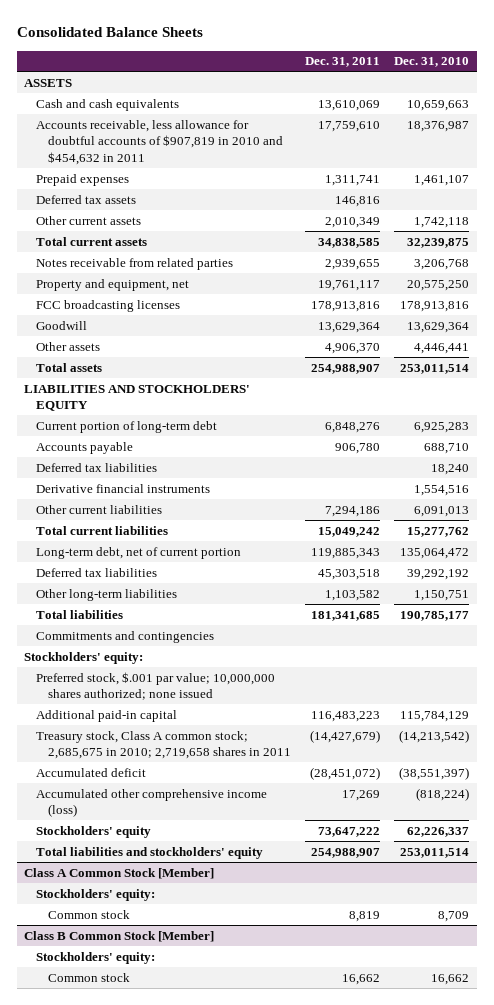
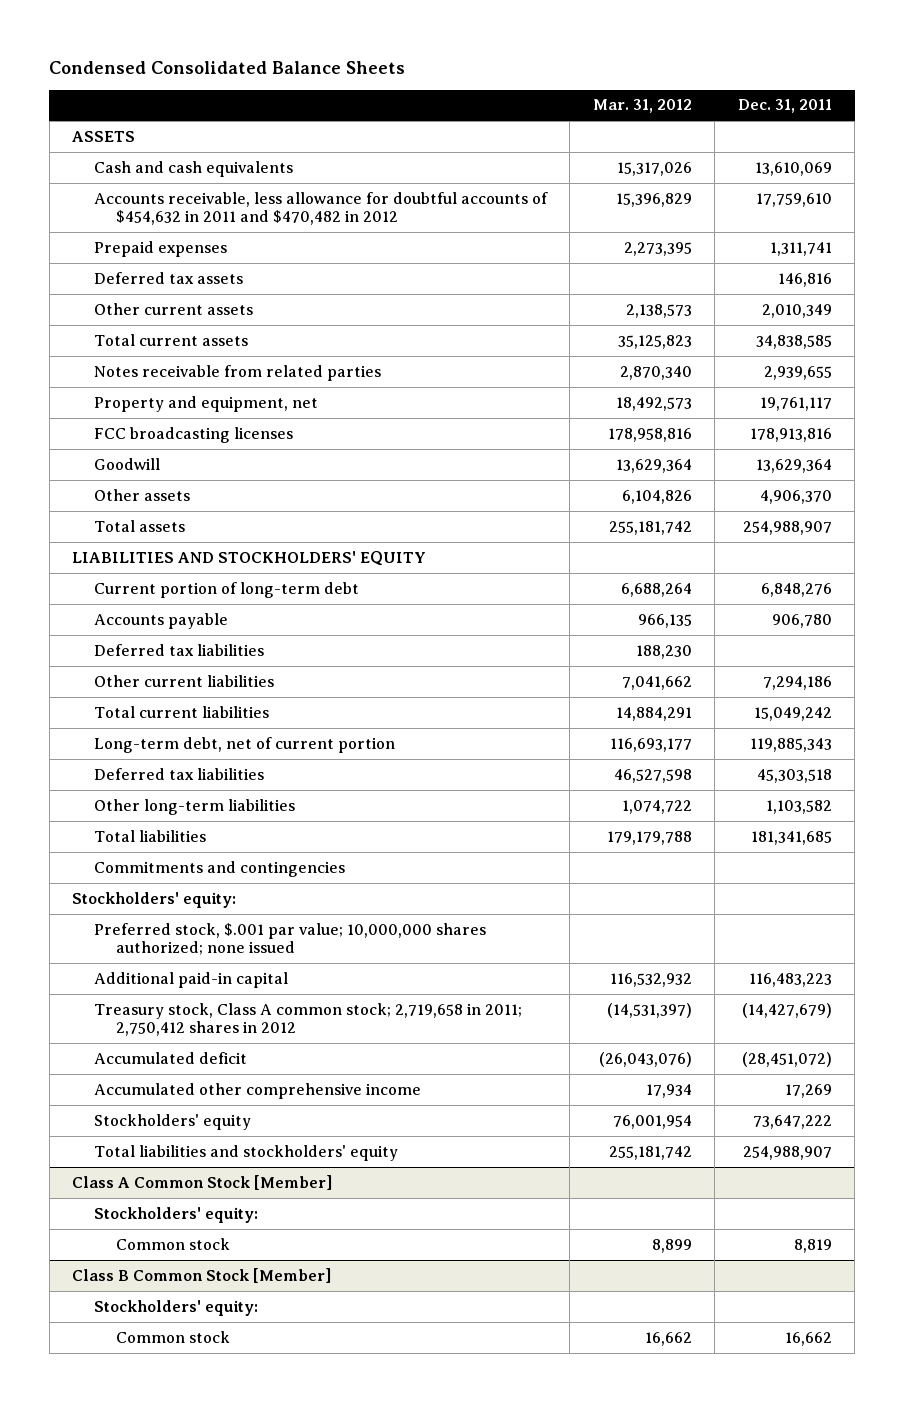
[17,27,204,38] Consolidated Balance Sheets -> [49,60,406,74] Condensed Consolidated Balance Sheets
[394,57,470,68] Dec. 31, 2010 -> none
none -> [592,99,692,114] Mar. 31, 2012
[35,119,283,165] Accounts receivable, less allowance for doubtful accounts of $907,819 in 2010 and $454,632 in 2011 -> [93,191,548,226] Accounts receivable, less allowance for doubtful accounts of $454,632 in 2011 and $470,482 in 2012
[35,483,210,493] Derivative financial instruments -> none
[35,730,291,760] Treasury stock, Class A common stock; 2,685,675 in 2010; 2,719,658 shares in 2011 -> [93,1002,522,1037] Treasury stock, Class A common stock; 2,719,658 in 2011; 2,750,412 shares in 2012
[35,788,267,818] Accumulated other comprehensive income (loss) -> [93,1082,421,1099] Accumulated other comprehensive income

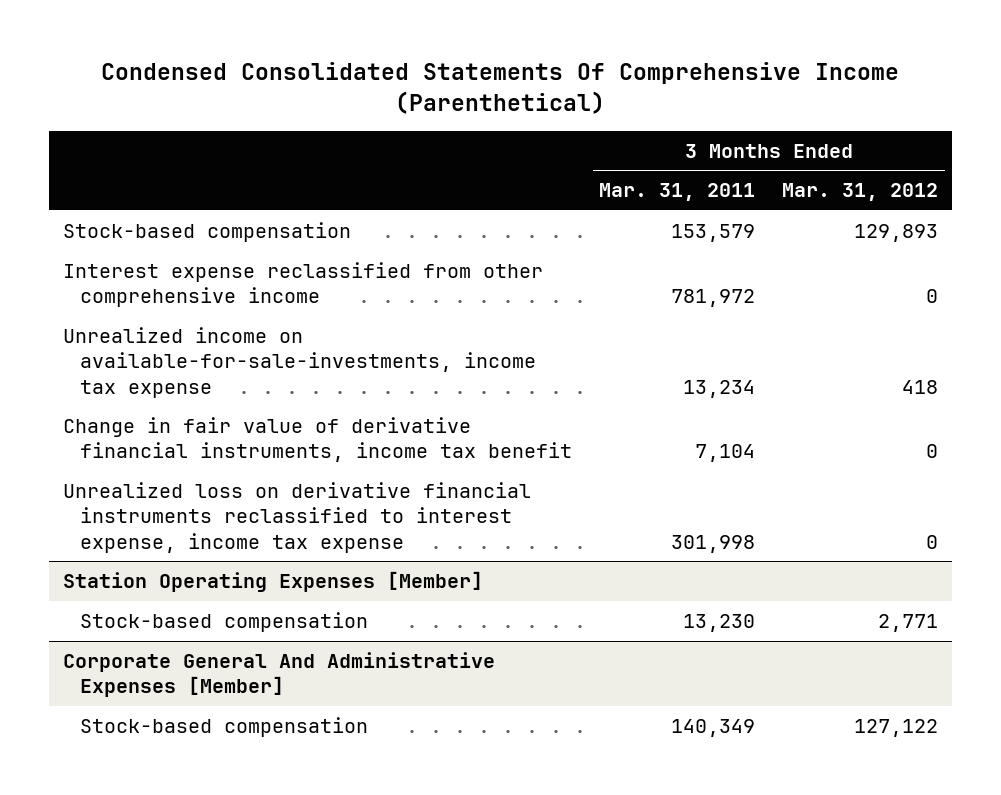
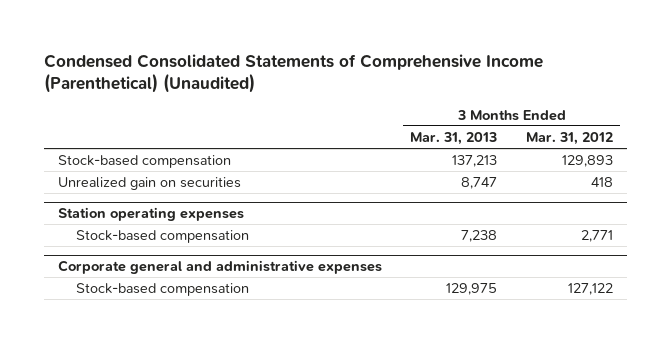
[101,61,900,114] Condensed Consolidated Statements Of Comprehensive Income (Parenthetical) -> [43,53,543,94] Condensed Consolidated Statements of Comprehensive Income (Parenthetical) (Unaudited)
[599,183,756,202] Mar. 31, 2011 -> none
none -> [410,132,498,146] Mar. 31, 2013
[62,262,543,308] Interest expense reclassified from other comprehensive income -> none
[62,417,573,463] Change in fair value of derivative financial instruments, income tax benefit -> none
[62,482,531,553] Unrealized loss on derivative financial instruments reclassified to interest expense, income tax expense -> none
[62,327,537,398] Unrealized income on available-for-sale-investments, income tax expense -> [58,177,242,191] Unrealized gain on securities
[62,571,483,593] Station Operating Expenses [Member] -> [58,207,245,222] Station operating expenses
[62,652,495,698] Corporate General And Administrative Expenses [Member] -> [58,260,383,275] Corporate general and administrative expenses

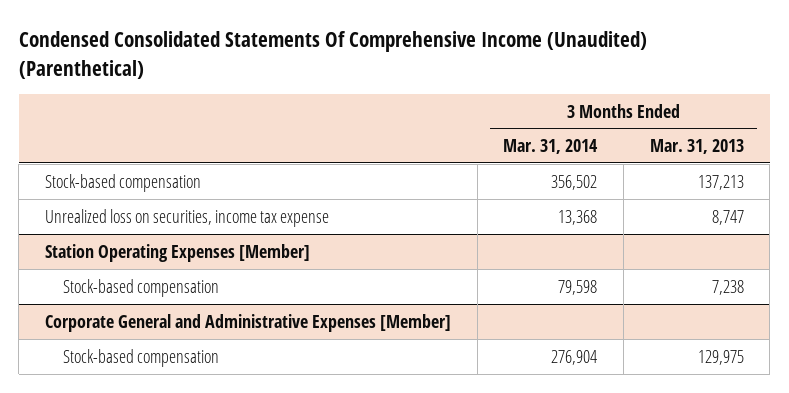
[43,53,543,94] Condensed Consolidated Statements of Comprehensive Income (Parenthetical) (Unaudited) -> [18,31,647,79] Condensed Consolidated Statements Of Comprehensive Income (Unaudited) (Parenthetical)
[525,132,613,146] Mar. 31, 2012 -> none
none -> [503,139,599,155] Mar. 31, 2014
[58,177,242,191] Unrealized gain on securities -> [45,208,330,227] Unrealized loss on securities, income tax expense
[58,207,245,222] Station operating expenses -> [45,243,311,262] Station Operating Expenses [Member]
[58,260,383,275] Corporate general and administrative expenses -> [45,313,452,332] Corporate General and Administrative Expenses [Member]

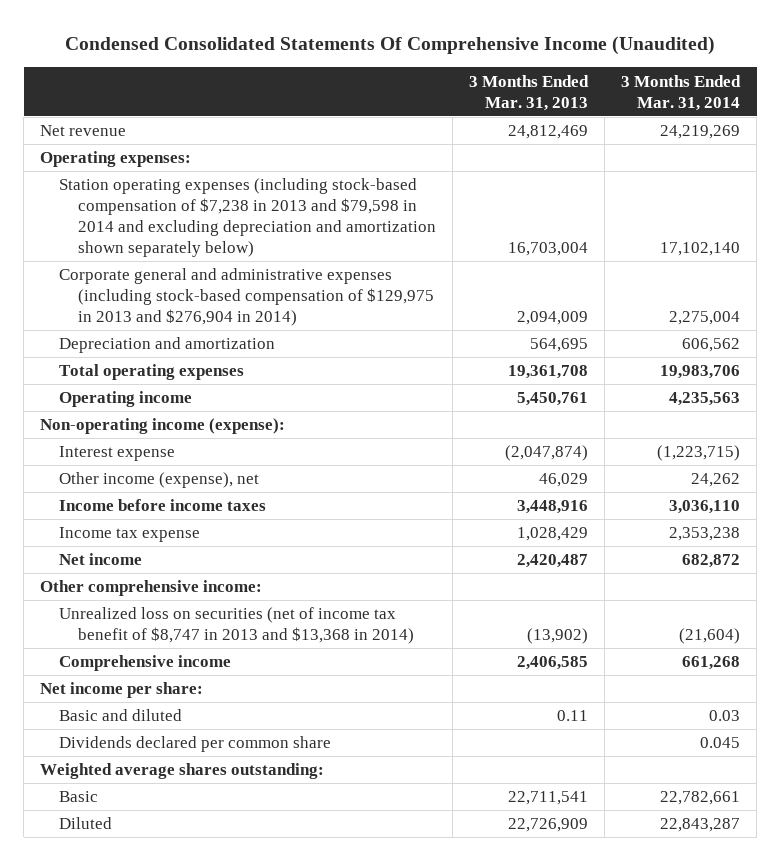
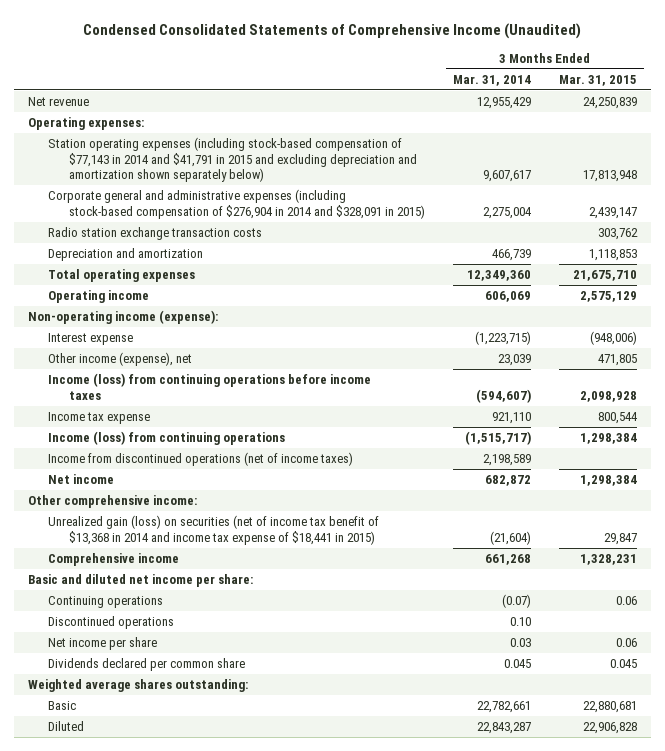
[65,36,716,56] Condensed Consolidated Statements Of Comprehensive Income (Unaudited) -> [83,22,582,39] Condensed Consolidated Statements of Comprehensive Income (Unaudited)
[468,74,589,111] 3 Months Ended Mar. 31, 2013 -> none
none -> [558,74,637,86] Mar. 31, 2015
[660,125,741,140] 24,219,269 -> [476,97,531,110] 12,955,429
[58,178,436,258] Station operating expenses (including stock-based compensation of $7,238 in 2013 and $79,598 in 2014 and excluding depreciation and amortization shown separately below) -> [48,137,417,183] Station operating expenses (including stock-based compensation of $77,143 in 2014 and $41,791 in 2015 and excluding depreciation and amortization shown separately below)
[660,242,741,257] 17,102,140 -> [482,170,531,183] 9,607,617
[58,268,434,327] Corporate general and administrative expenses (including stock-based compensation of $129,975 in 2013 and $276,904 in 2014) -> [48,189,425,219] Corporate general and administrative expenses (including stock-based compensation of $276,904 in 2014 and $328,091 in 2015)
none -> [48,227,263,241] Radio station exchange transaction costs
[682,338,741,353] 606,562 -> [491,249,531,262] 466,739
[660,365,741,380] 19,983,706 -> [466,270,531,282] 12,349,360
[669,392,741,407] 4,235,563 -> [484,291,531,303] 606,069
[58,499,266,512] Income before income taxes -> none
[691,473,741,488] 24,262 -> [497,354,531,367] 23,039
none -> [48,373,372,400] Income (loss) from continuing operations before income taxes
[669,527,741,542] 2,353,238 -> [491,412,531,425] 921,110
none -> [48,431,286,446] Income (loss) from continuing operations
none -> [48,452,354,467] Income from discontinued operations (net of income taxes)
[58,607,414,645] Unrealized loss on securities (net of income tax benefit of $8,747 in 2013 and $13,368 in 2014) -> [48,515,380,545] Unrealized gain (loss) on securities (net of income tax benefit of $13,368 in 2014 and income tax expense of $18,441 in 2015)
[40,682,204,699] Net income per share: -> [28,574,254,588] Basic and diluted net income per share:
none -> [48,596,164,609] Continuing operations
none -> [48,616,175,630] Discontinued operations
[58,709,182,722] Basic and diluted -> [48,637,158,651] Net income per share

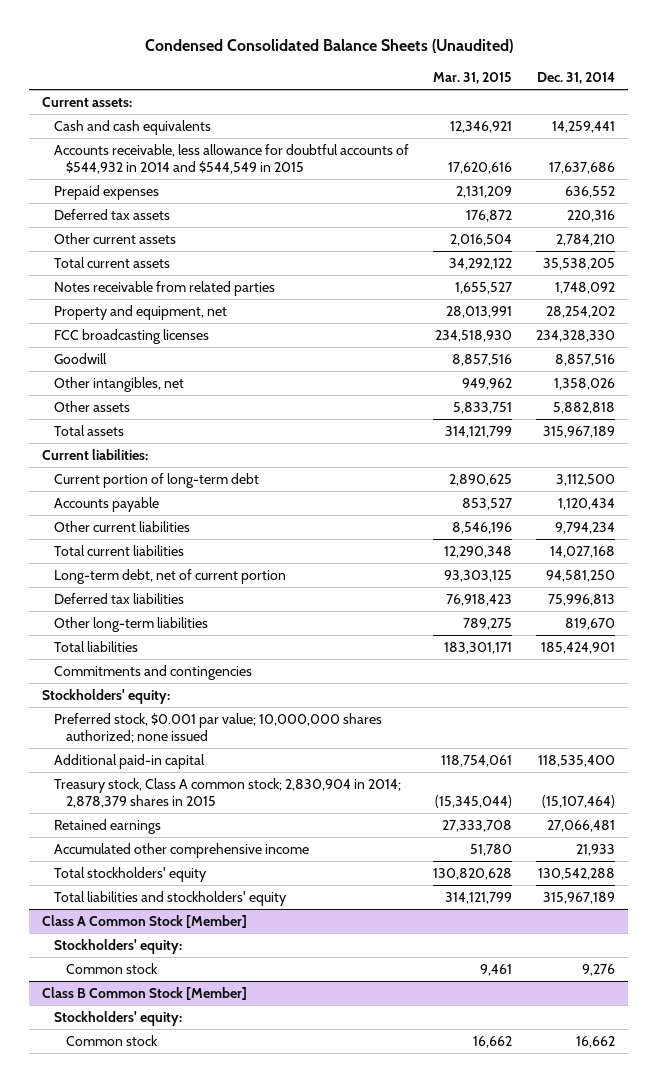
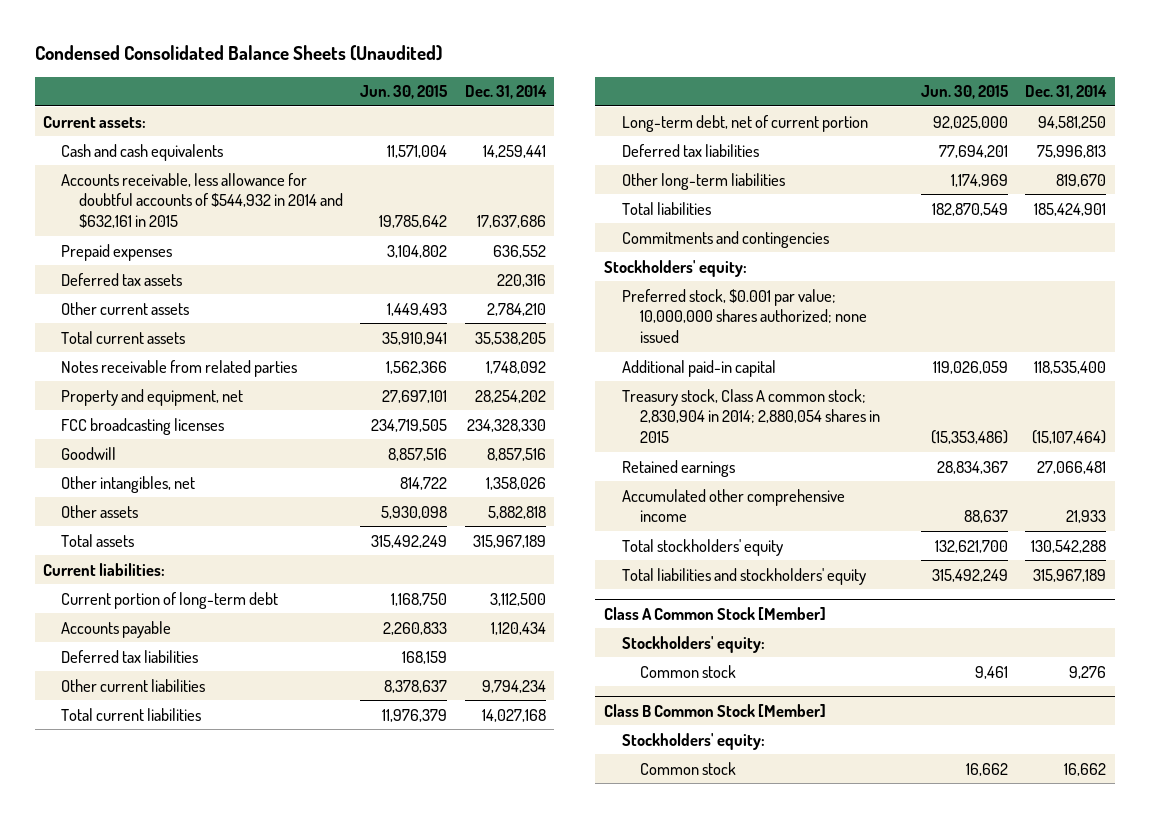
[432,72,512,85] Mar. 31, 2015 -> none
none -> [360,85,449,100] Jun. 30, 2015
[53,143,409,174] Accounts receivable, less allowance for doubtful accounts of $544,932 in 2014 and $544,549 in 2015 -> [61,172,344,229] Accounts receivable, less allowance for doubtful accounts of $544,932 in 2014 and $632,161 in 2015
none -> [61,649,199,663] Deferred tax liabilities
[53,777,401,808] Treasury stock, Class A common stock; 2,830,904 in 2014; 2,878,379 shares in 2015 -> [621,388,881,444] Treasury stock, Class A common stock; 2,830,904 in 2014; 2,880,054 shares in 2015

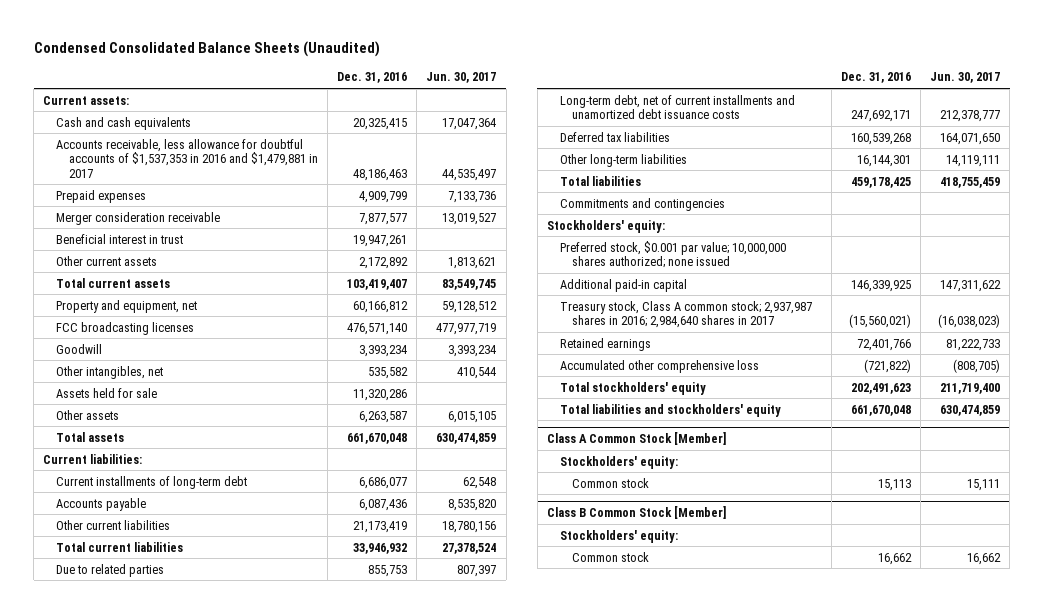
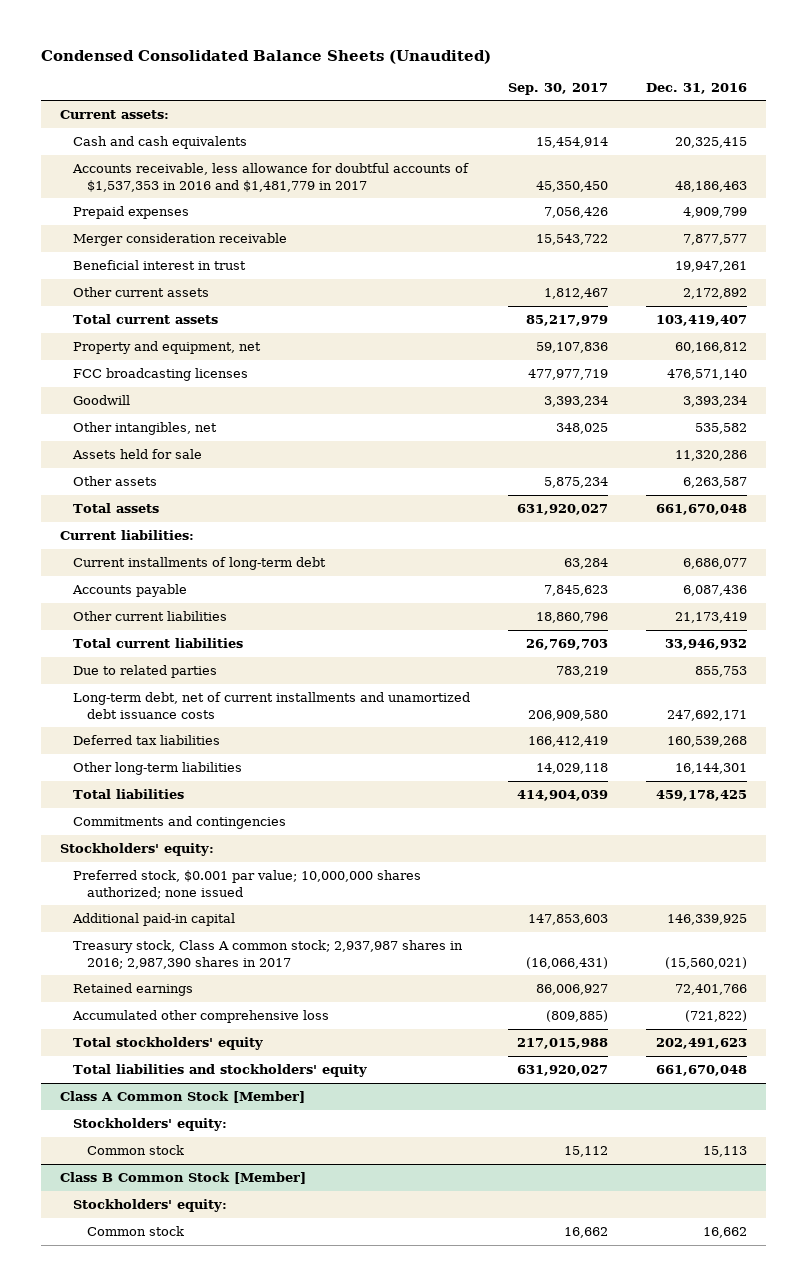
[426,72,497,84] Jun. 30, 2017 -> none
none -> [508,82,609,95] Sep. 30, 2017
[56,138,318,178] Accounts receivable, less allowance for doubtful accounts of $1,537,353 in 2016 and $1,479,881 in 2017 -> [72,163,470,192] Accounts receivable, less allowance for doubtful accounts of $1,537,353 in 2016 and $1,481,779 in 2017
[559,300,812,329] Treasury stock, Class A common stock; 2,937,987 shares in 2016; 2,984,640 shares in 2017 -> [73,940,464,969] Treasury stock, Class A common stock; 2,937,987 shares in 2016; 2,987,390 shares in 2017

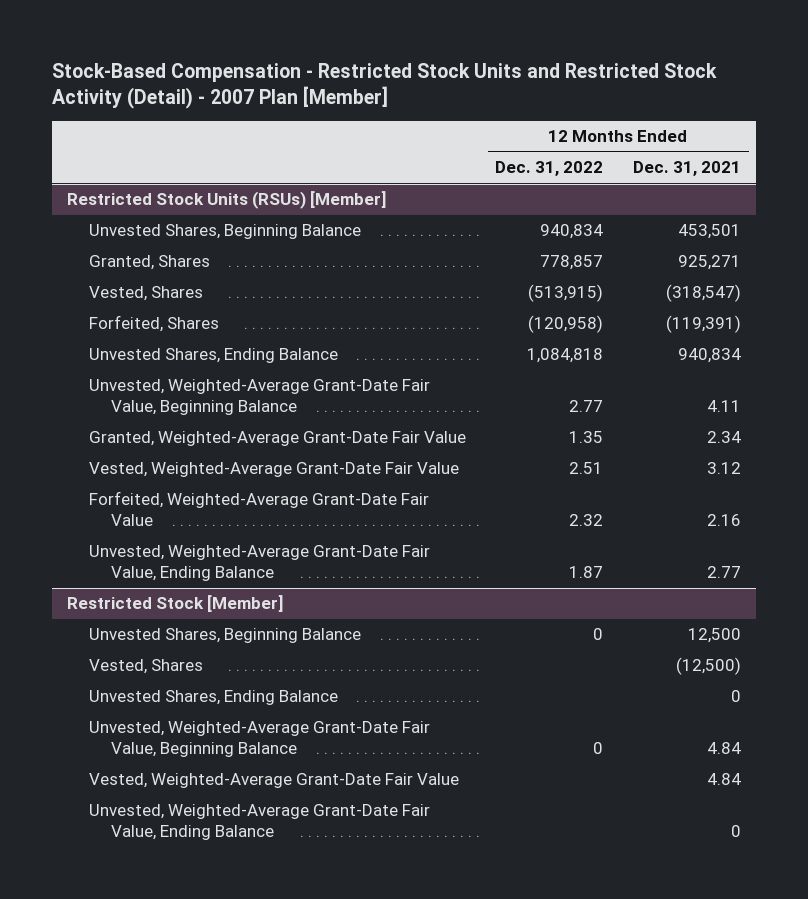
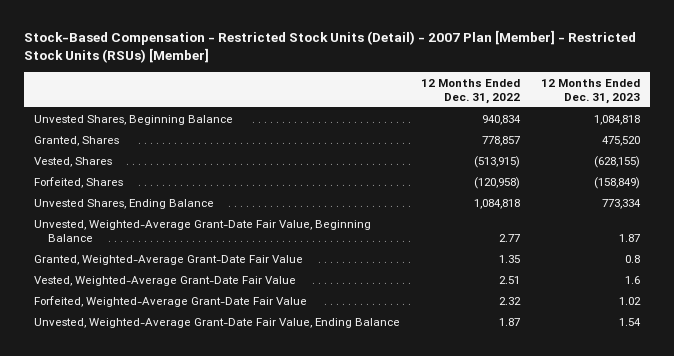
[51,62,717,110] Stock-Based Compensation - Restricted Stock Units and Restricted Stock Activity (Detail) - 2007 Plan [Member] -> [23,30,636,64] Stock-Based Compensation - Restricted Stock Units (Detail) - 2007 Plan [Member] - Restricted Stock Units (RSUs) [Member]
[633,161,742,177] Dec. 31, 2021 -> none
none -> [540,78,640,104] 12 Months Ended Dec. 31, 2023
[66,191,386,210] Restricted Stock Units (RSUs) [Member] -> none
[66,595,283,613] Restricted Stock [Member] -> none
[88,628,361,644] Unvested Shares, Beginning Balance -> none
[88,659,203,675] Vested, Shares -> none
[88,690,338,706] Unvested Shares, Ending Balance -> none
[88,721,430,758] Unvested, Weighted-Average Grant-Date Fair Value, Beginning Balance -> none
[88,773,459,789] Vested, Weighted-Average Grant-Date Fair Value -> none
[88,804,430,841] Unvested, Weighted-Average Grant-Date Fair Value, Ending Balance -> none

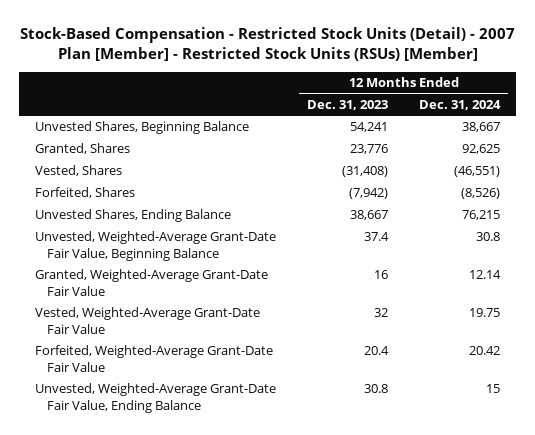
[421,78,521,104] 12 Months Ended Dec. 31, 2022 -> none
none -> [419,100,502,111] Dec. 31, 2024
[593,114,640,125] 1,084,818 -> [350,122,389,133] 54,241
[601,135,640,146] 475,520 -> [350,144,389,155] 23,776
[593,155,640,168] (628,155) -> [342,166,389,178] (31,408)
[593,176,640,189] (158,849) -> [349,188,389,200] (7,942)
[601,198,641,209] 773,334 -> [350,210,389,221] 38,667
[618,233,640,242] 1.87 -> [364,232,390,242] 37.4
[624,254,640,263] 0.8 -> [374,270,389,280] 16
[624,275,640,284] 1.6 -> [374,308,389,318] 32
[618,296,641,305] 1.02 -> [364,346,390,356] 20.4
[618,317,641,326] 1.54 -> [364,384,389,394] 30.8

